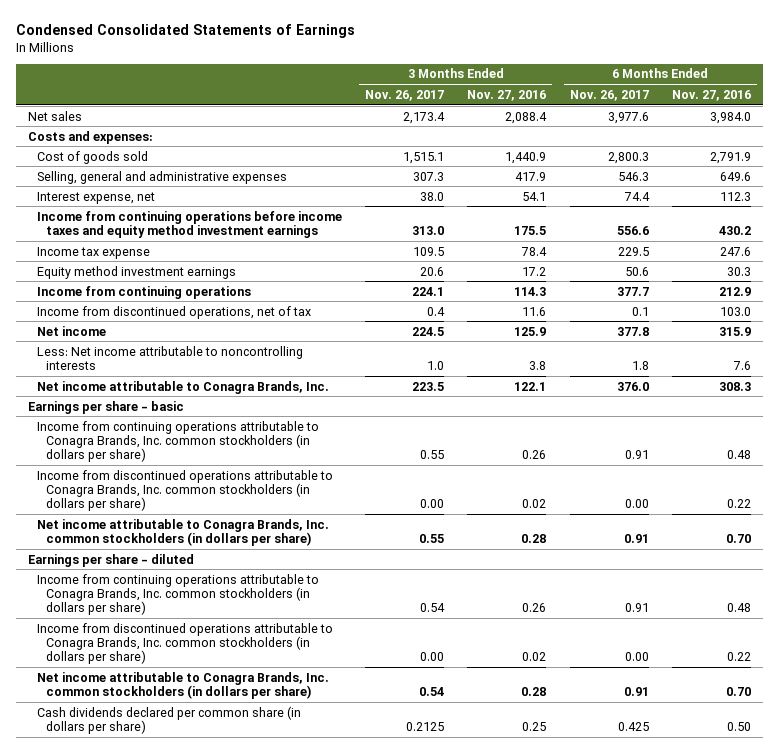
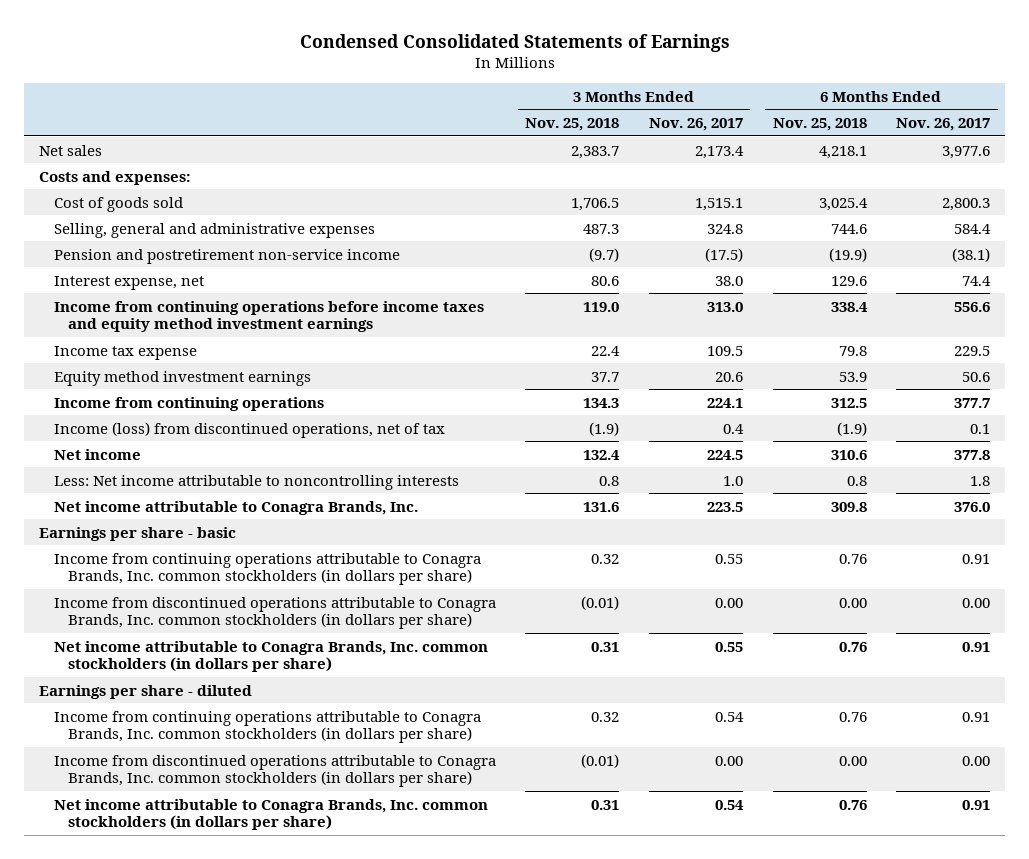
[467,89,547,101] Nov. 27, 2016 -> none
[671,89,751,101] Nov. 27, 2016 -> none
none -> [525,118,620,132] Nov. 25, 2018
none -> [772,118,867,132] Nov. 25, 2018
[413,171,445,181] 307.3 -> [706,223,743,234] 324.8
[617,171,649,181] 546.3 -> [954,223,992,234] 584.4
none -> [53,248,400,264] Pension and postretirement non-service income
[36,305,311,319] Income from discontinued operations, net of tax -> [53,421,445,438] Income (loss) from discontinued operations, net of tax
[36,705,301,734] Cash dividends declared per common share (in dollars per share) -> none

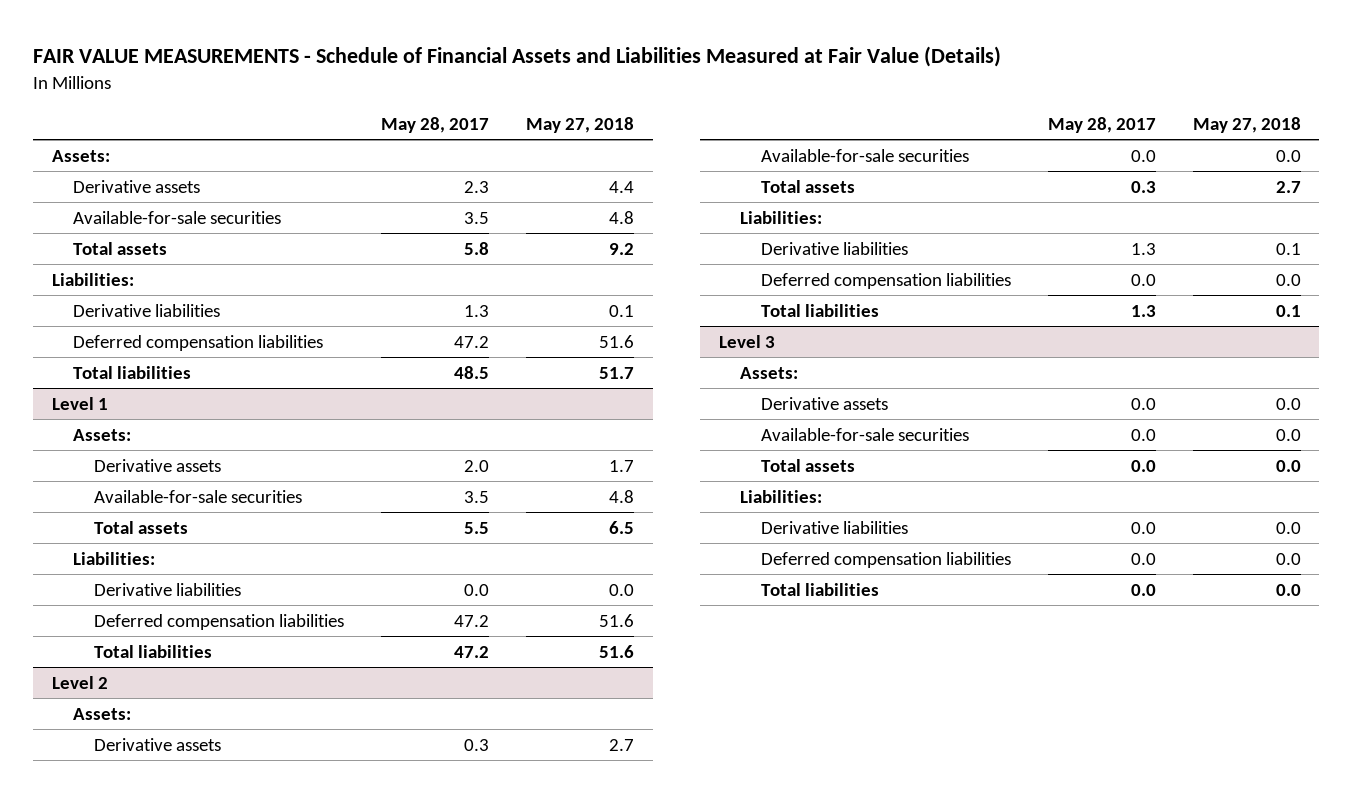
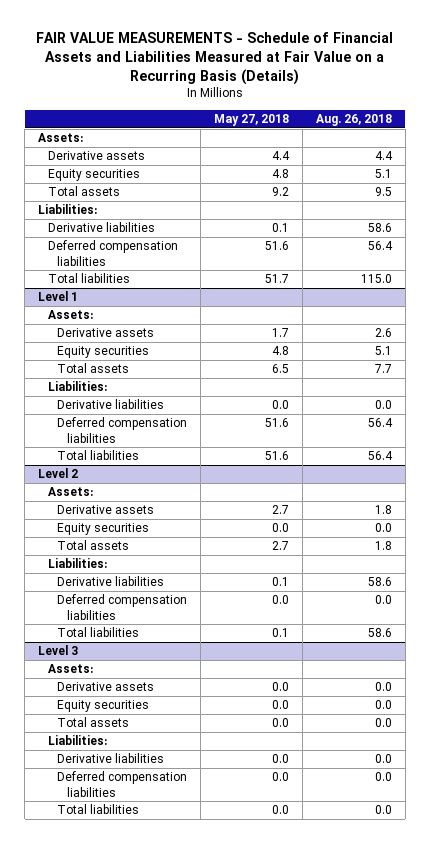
[33,46,1002,68] FAIR VALUE MEASUREMENTS - Schedule of Financial Assets and Liabilities Measured at Fair Value (Details) -> [35,32,393,86] FAIR VALUE MEASUREMENTS - Schedule of Financial Assets and Liabilities Measured at Fair Value on a Recurring Basis (Details)
[381,116,490,133] May 28, 2017 -> none
none -> [315,114,392,127] Aug. 26, 2018
[73,210,282,224] Available-for-sale securities -> none
none -> [47,169,140,182] Equity securities
[94,489,303,503] Available-for-sale securities -> none
none -> [57,346,150,359] Equity securities
[761,148,970,162] Available-for-sale securities -> none
none -> [57,523,150,536] Equity securities
[761,427,970,441] Available-for-sale securities -> none
none -> [57,700,150,713] Equity securities

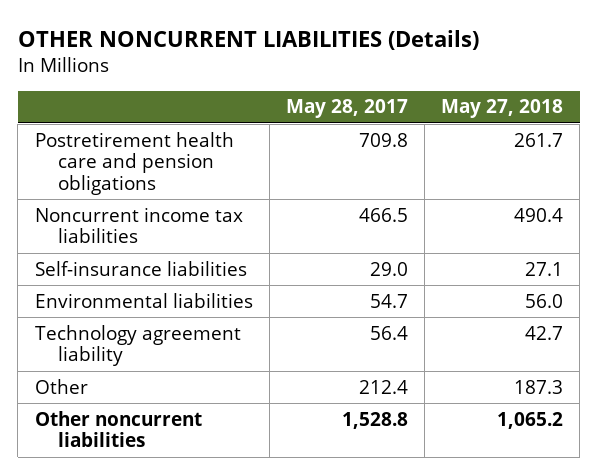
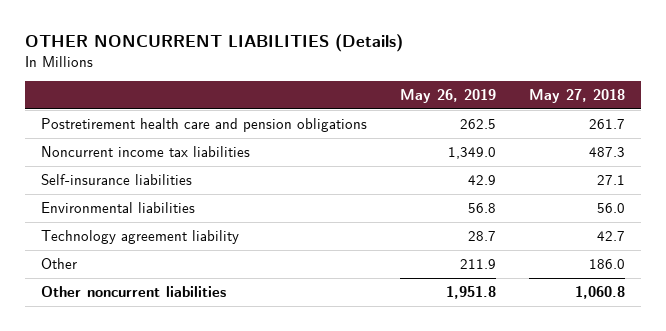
[285,99,408,119] May 28, 2017 -> none
none -> [400,89,497,104] May 26, 2019
[514,207,564,222] 490.4 -> [588,146,625,157] 487.3
[514,379,564,394] 187.3 -> [588,258,625,269] 186.0
[497,411,564,429] 1,065.2 -> [574,285,625,299] 1,060.8

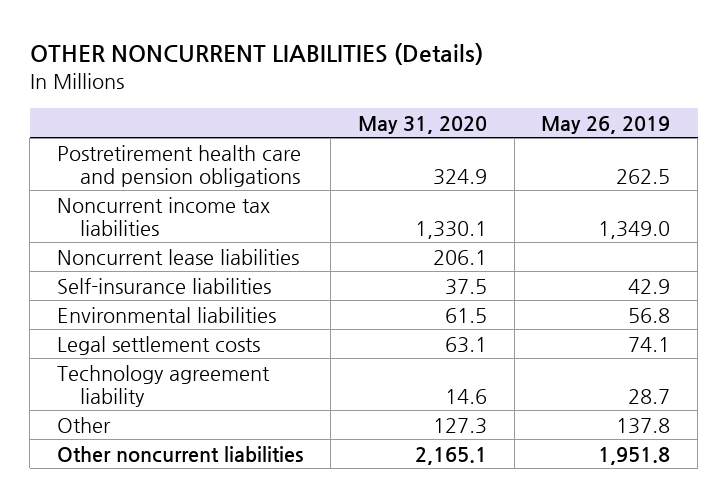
[528,89,625,104] May 27, 2018 -> none
none -> [357,115,487,134] May 31, 2020
none -> [57,248,300,265] Noncurrent lease liabilities
none -> [57,335,261,355] Legal settlement costs
[460,258,497,269] 211.9 -> [616,417,671,434] 137.8

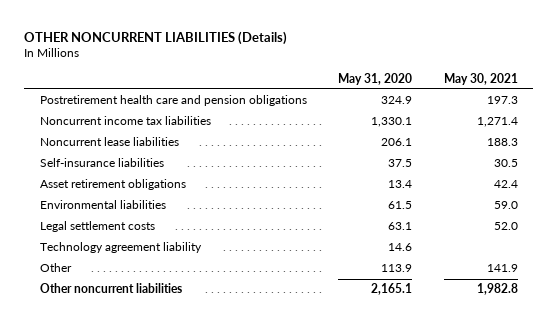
[541,115,671,134] May 26, 2019 -> none
none -> [443,72,518,85] May 30, 2021
none -> [39,179,186,191] Asset retirement obligations
[432,417,487,434] 127.3 -> [381,264,413,273] 113.9

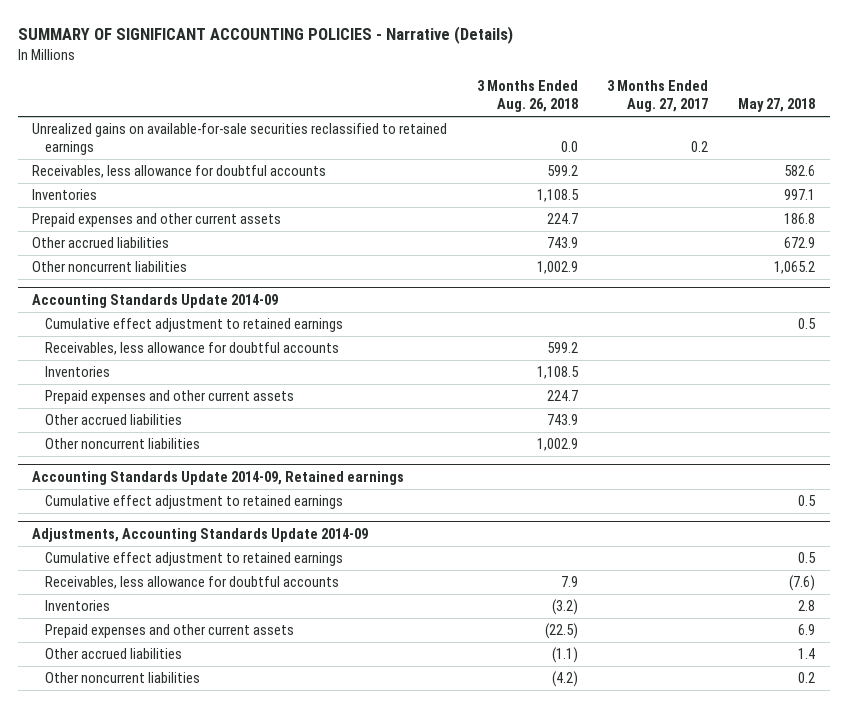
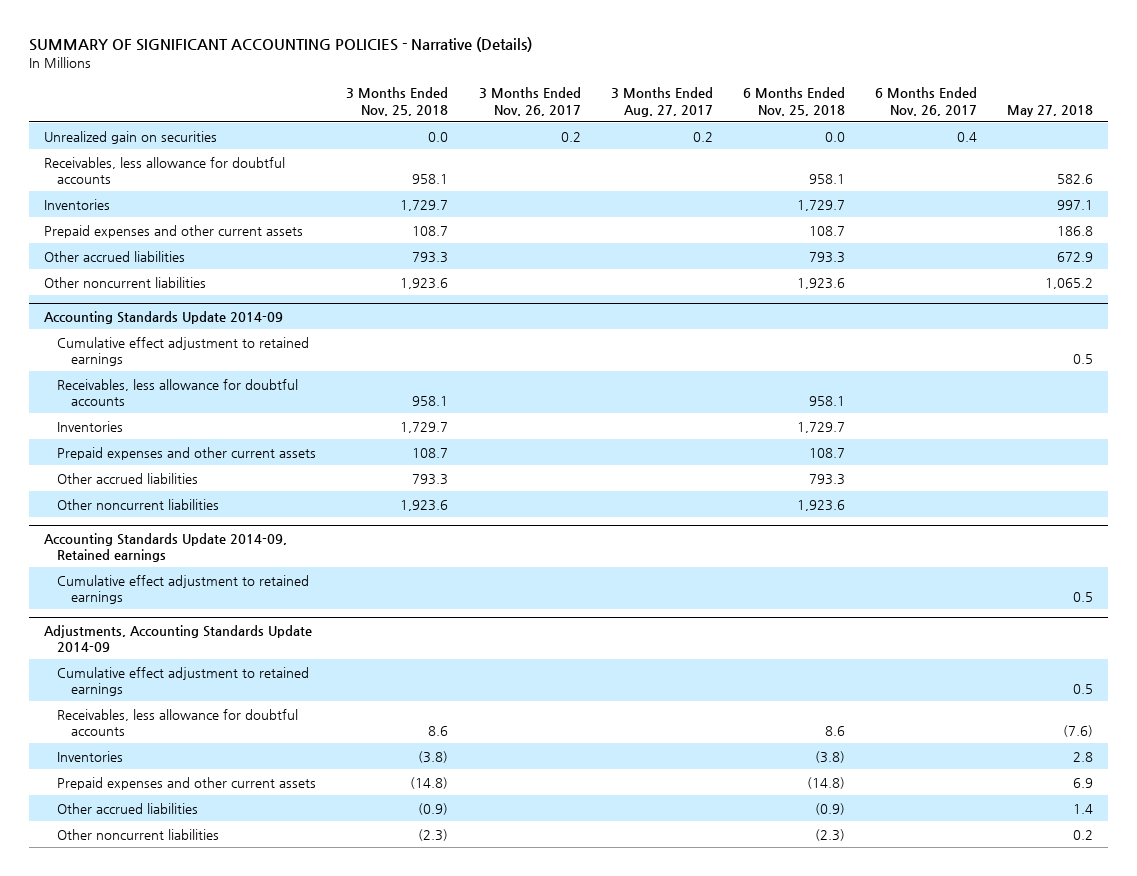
[476,80,578,113] 3 Months Ended Aug. 26, 2018 -> none
none -> [346,87,449,116] 3 Months Ended Nov. 25, 2018
none -> [478,87,581,116] 3 Months Ended Nov. 26, 2017
none -> [742,87,845,116] 6 Months Ended Nov. 25, 2018
none -> [874,87,977,116] 6 Months Ended Nov. 26, 2017
[32,123,448,155] Unrealized gains on available-for-sale securities reclassified to retained earnings -> [43,130,217,144] Unrealized gain on securities

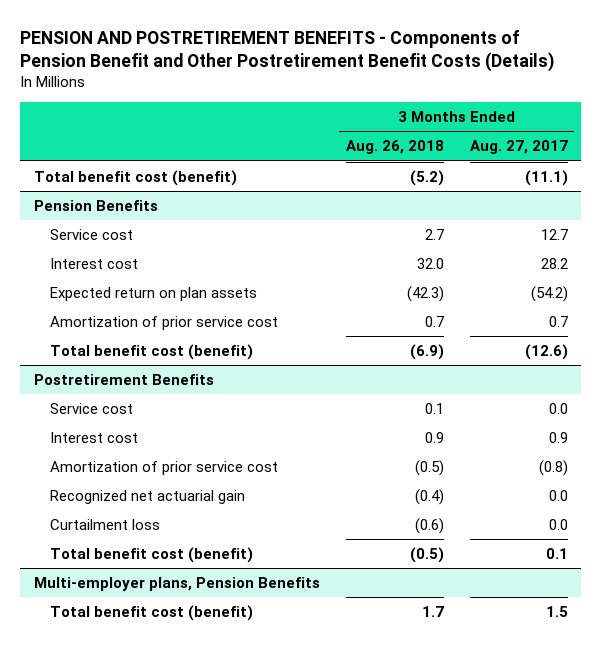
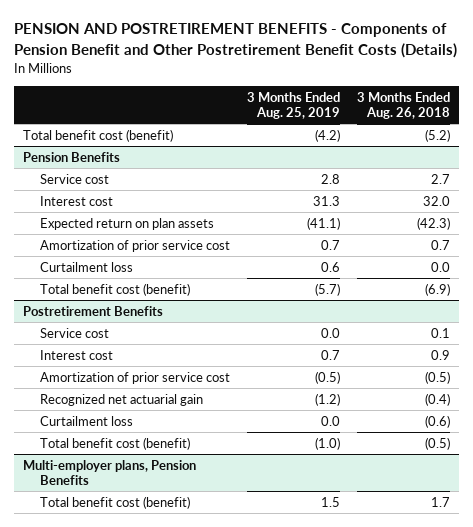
[469,140,568,155] Aug. 27, 2017 -> none
none -> [247,91,341,120] 3 Months Ended Aug. 25, 2019
none -> [39,261,133,272] Curtailment loss

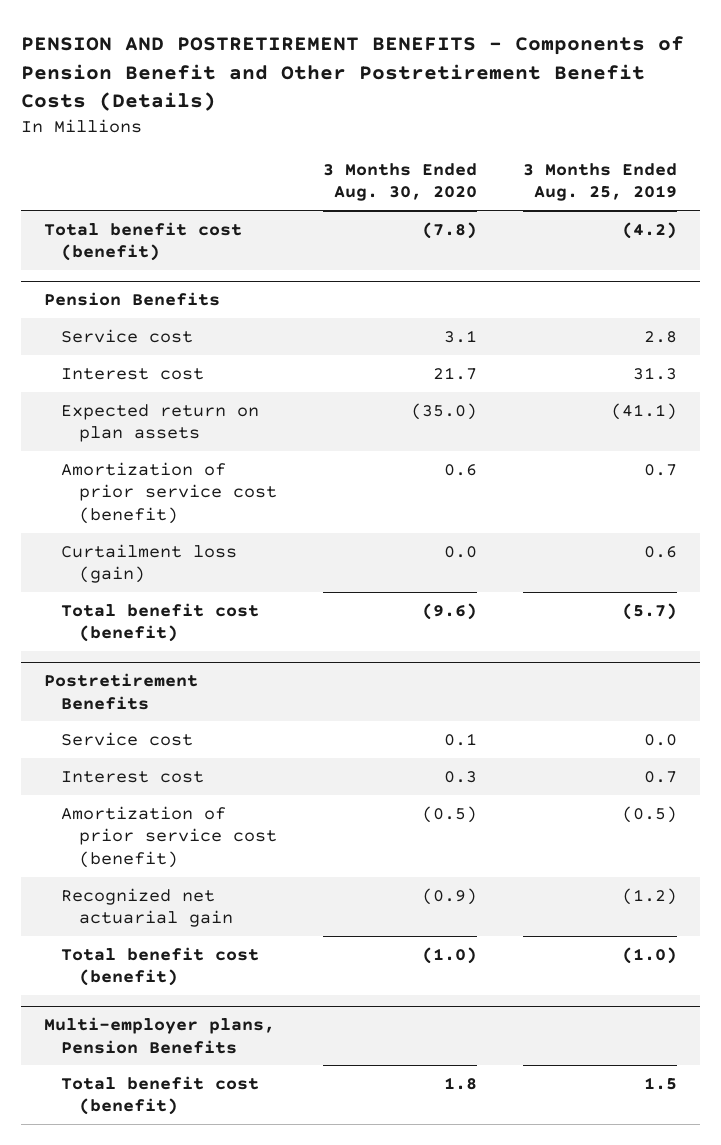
[357,91,451,120] 3 Months Ended Aug. 26, 2018 -> none
none -> [323,162,478,202] 3 Months Ended Aug. 30, 2020
[39,239,230,252] Amortization of prior service cost -> [61,461,278,524] Amortization of prior service cost (benefit)
[39,261,133,272] Curtailment loss -> [61,543,238,584] Curtailment loss (gain)
[39,371,230,384] Amortization of prior service cost -> [61,805,278,868] Amortization of prior service cost (benefit)
[39,415,133,426] Curtailment loss -> none

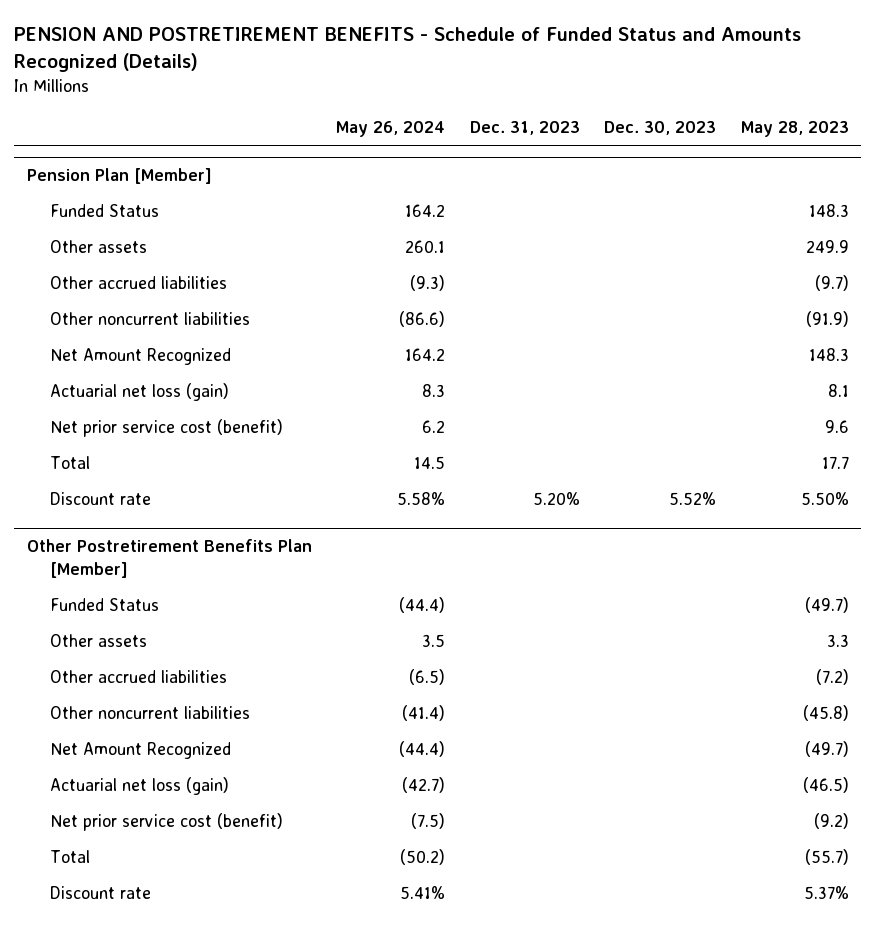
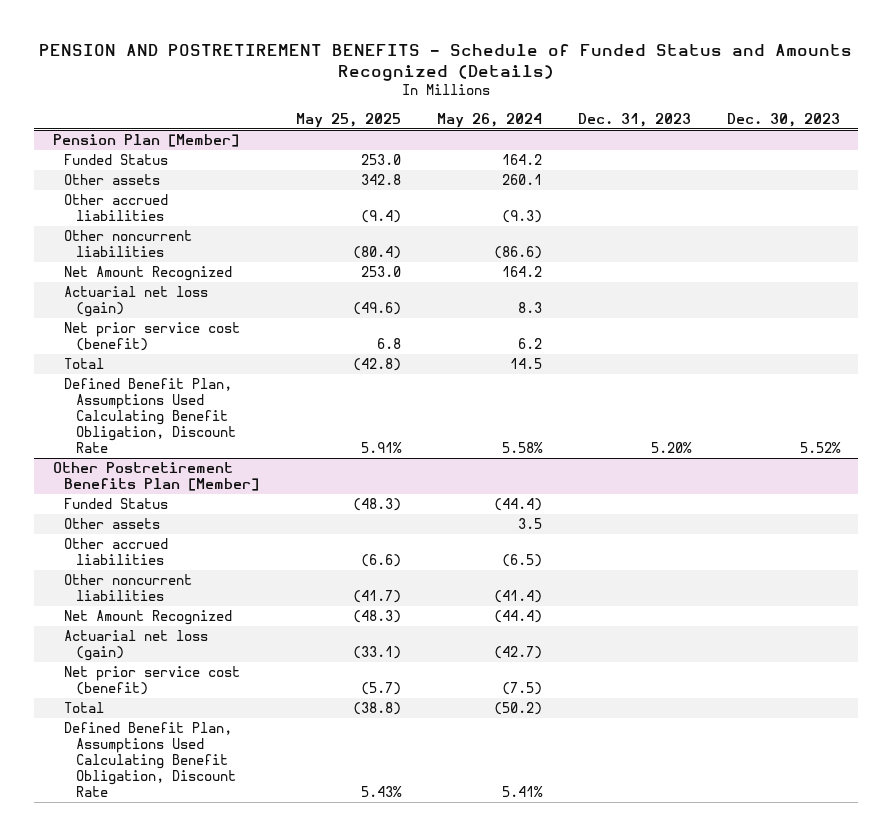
[740,121,849,138] May 28, 2023 -> none
none -> [295,112,401,128] May 25, 2025
[49,491,151,505] Discount rate -> [64,378,237,454] Defined Benefit Plan, Assumptions Used Calculating Benefit Obligation, Discount Rate
[49,885,151,899] Discount rate -> [64,722,237,798] Defined Benefit Plan, Assumptions Used Calculating Benefit Obligation, Discount Rate

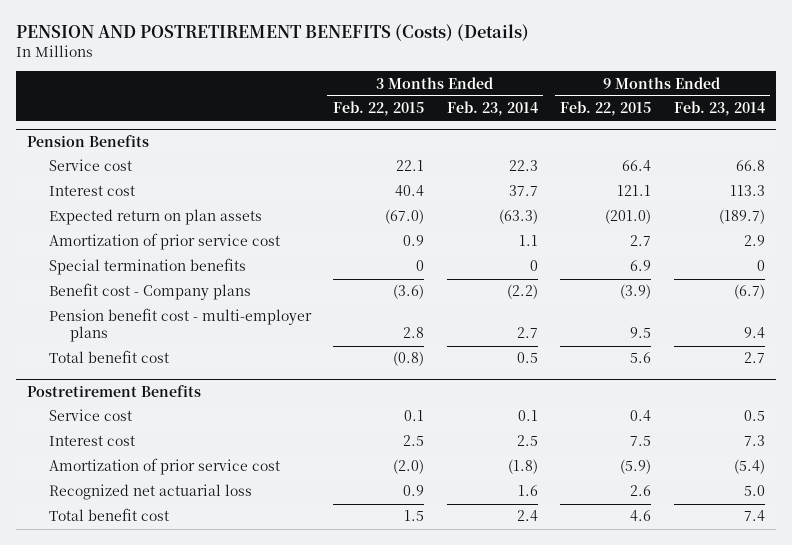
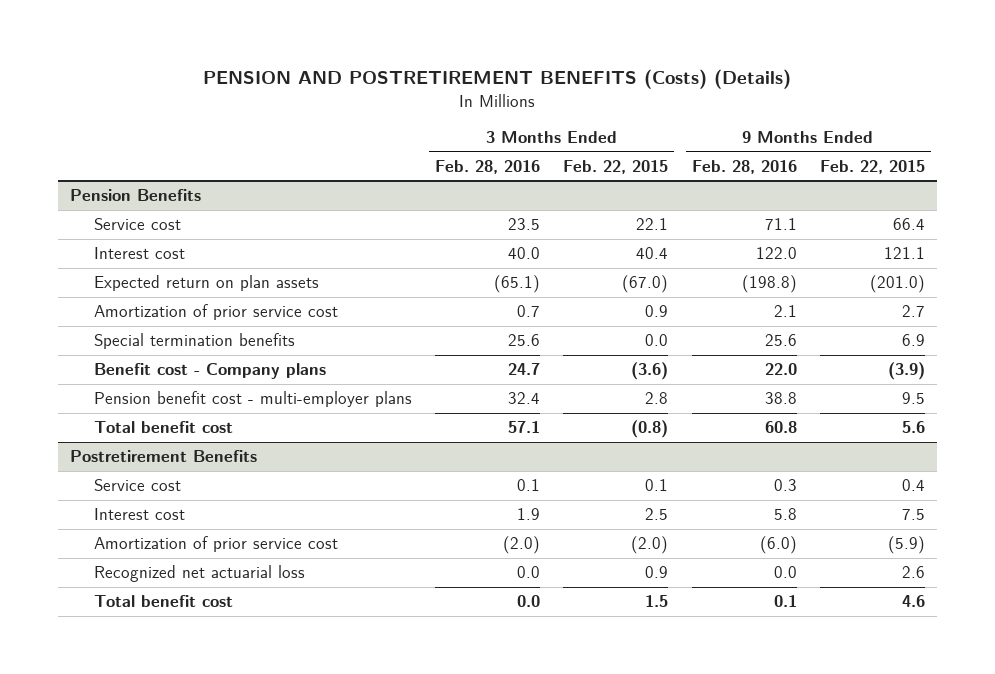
[446,101,538,117] Feb. 23, 2014 -> none
[673,101,765,117] Feb. 23, 2014 -> none
none -> [435,159,541,174] Feb. 28, 2016
none -> [691,159,797,174] Feb. 28, 2016
[416,260,425,272] 0 -> [645,334,669,347] 0.0

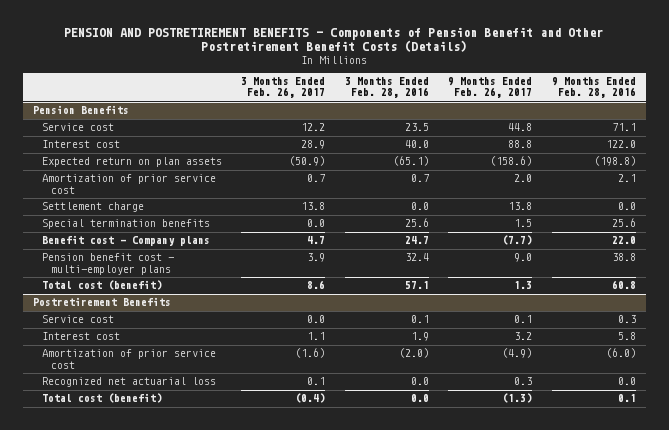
[203,68,792,89] PENSION AND POSTRETIREMENT BENEFITS (Costs) (Details) -> [64,27,604,53] PENSION AND POSTRETIREMENT BENEFITS - Components of Pension Benefit and Other Postretirement Benefit Costs (Details)
[563,159,669,174] Feb. 22, 2015 -> none
[819,159,925,174] Feb. 22, 2015 -> none
none -> [241,77,326,99] 3 Months Ended Feb. 26, 2017
none -> [448,77,533,99] 9 Months Ended Feb. 26, 2017
none -> [41,202,144,213] Settlement charge
[93,421,233,434] Total benefit cost -> [41,280,162,291] Total cost (benefit)
[93,595,233,608] Total benefit cost -> [41,393,162,404] Total cost (benefit)

